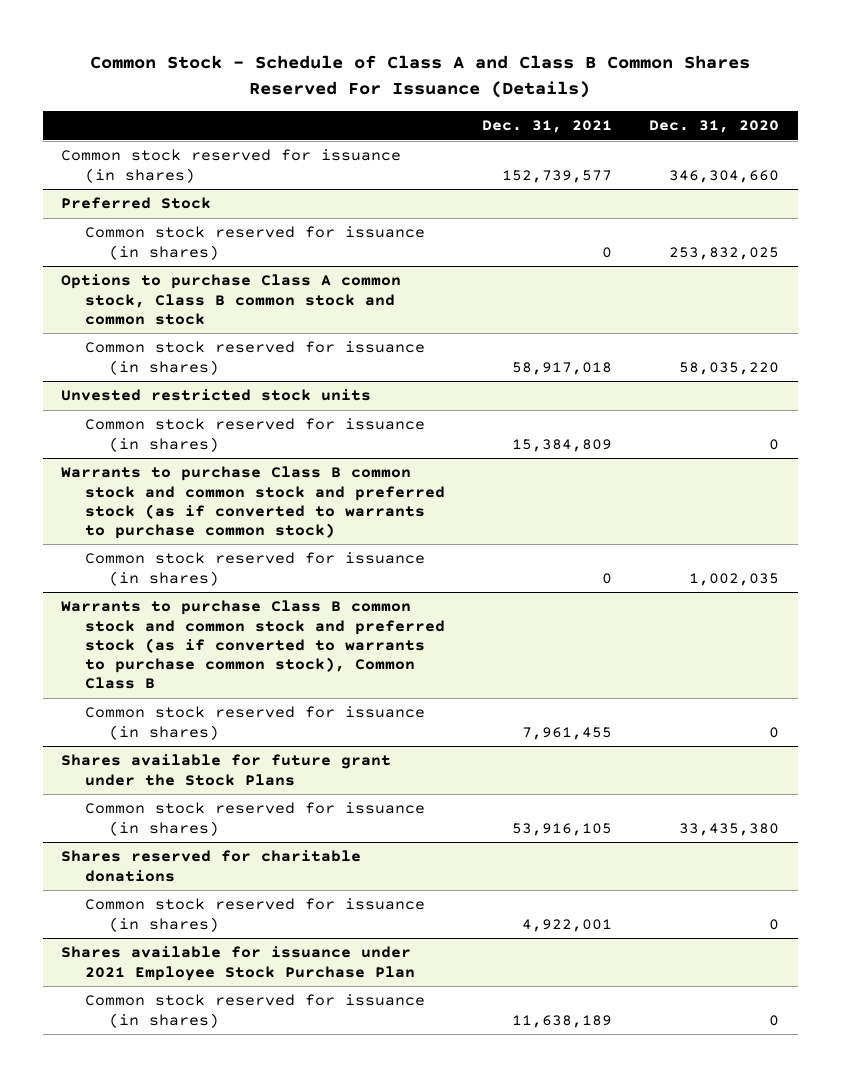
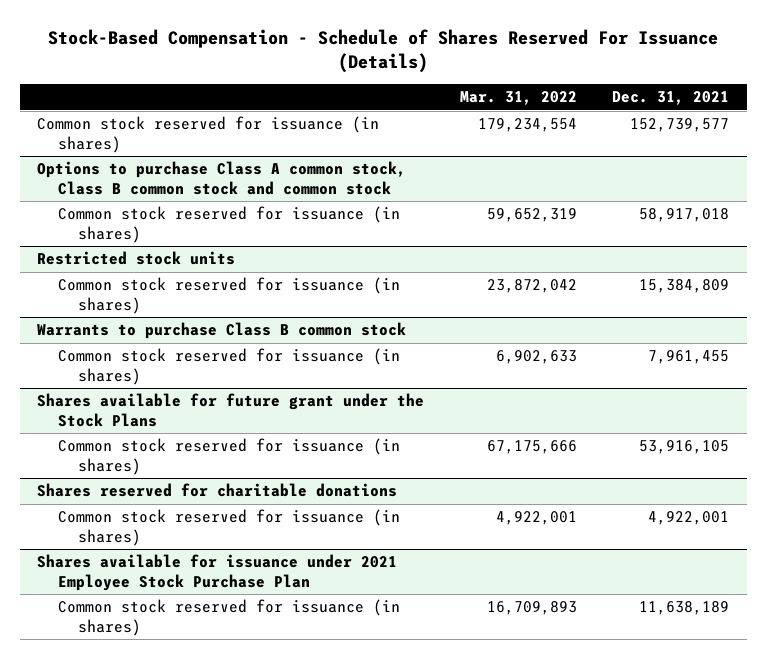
[90,55,751,99] Common Stock - Schedule of Class A and Class B Common Shares Reserved For Issuance (Details) -> [48,28,719,74] Stock-Based Compensation - Schedule of Shares Reserved For Issuance (Details)
[649,120,780,134] Dec. 31, 2020 -> none
none -> [459,91,577,106] Mar. 31, 2022
[61,197,212,210] Preferred Stock -> none
[85,226,426,260] Common stock reserved for issuance (in shares) -> none
[61,389,372,402] Unvested restricted stock units -> [37,251,236,266] Restricted stock units
[85,552,426,586] Common stock reserved for issuance (in shares) -> none
[61,600,446,689] Warrants to purchase Class B common stock and common stock and preferred stock (as if converted to warrants to purchase common stock), Common Class B -> none
[61,466,446,539] Warrants to purchase Class B common stock and common stock and preferred stock (as if converted to warrants to purchase common stock) -> [37,322,407,340] Warrants to purchase Class B common stock

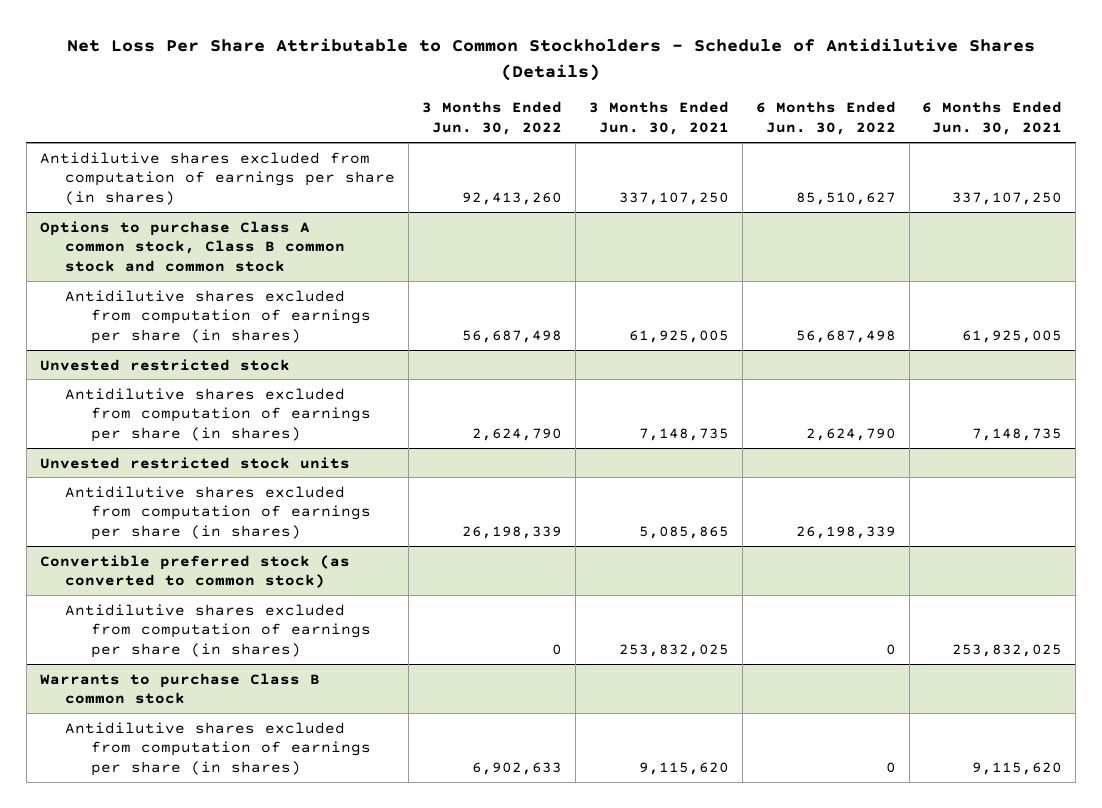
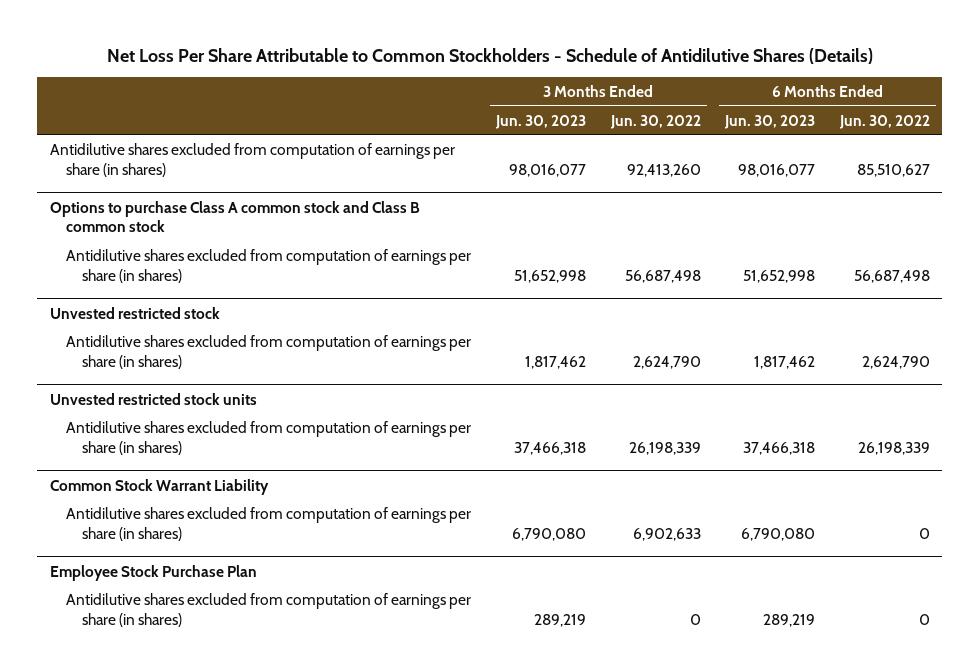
[588,101,729,136] 3 Months Ended Jun. 30, 2021 -> none
[922,101,1063,136] 6 Months Ended Jun. 30, 2021 -> none
none -> [494,114,586,129] Jun. 30, 2023
none -> [724,114,816,129] Jun. 30, 2023
[39,220,346,273] Options to purchase Class A common stock, Class B common stock and common stock -> [49,200,420,233] Options to purchase Class A common stock and Class B common stock
[39,554,350,589] Convertible preferred stock (as converted to common stock) -> none
[65,603,372,659] Antidilutive shares excluded from computation of earnings per share (in shares) -> none
[39,672,320,705] Warrants to purchase Class B common stock -> [49,478,269,495] Common Stock Warrant Liability
none -> [49,564,257,581] Employee Stock Purchase Plan
none -> [65,592,471,627] Antidilutive shares excluded from computation of earnings per share (in shares)

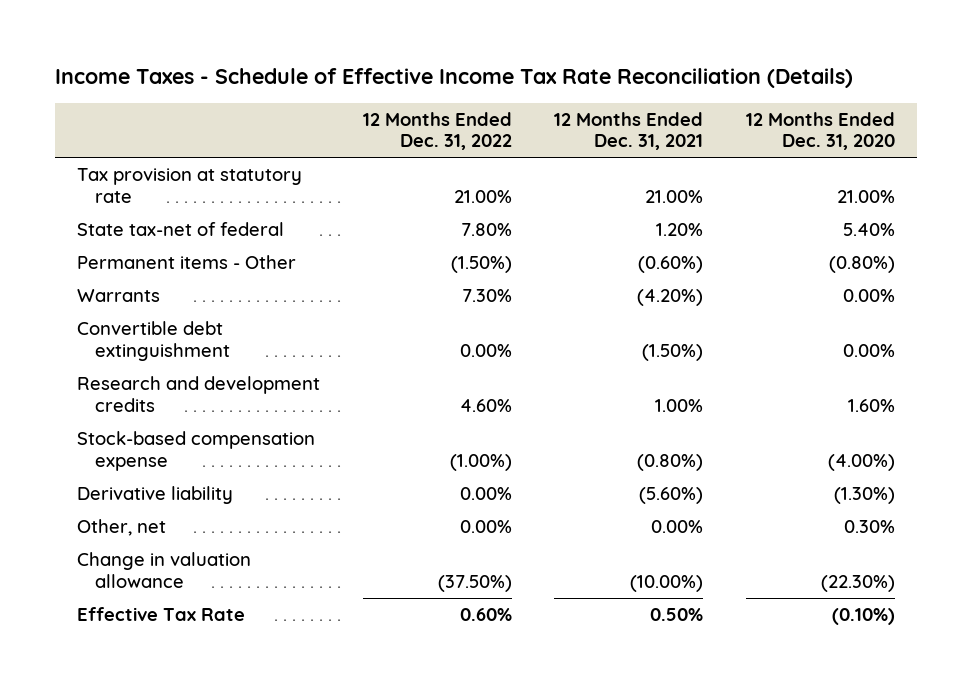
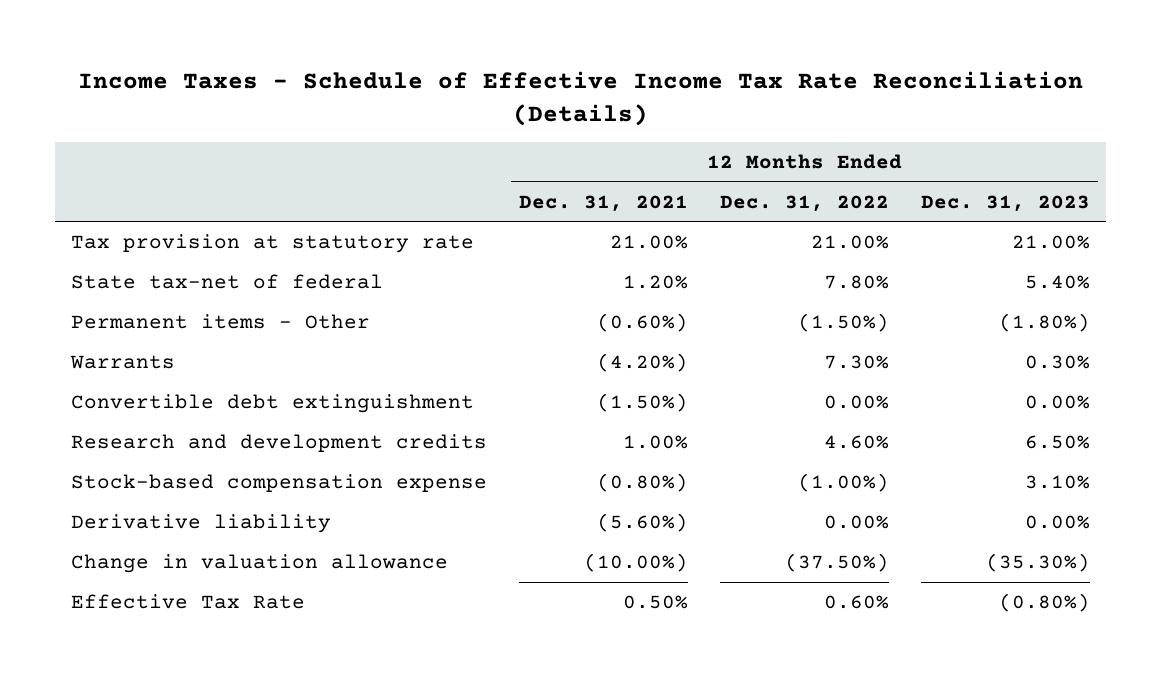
[746,111,896,151] 12 Months Ended Dec. 31, 2020 -> none
none -> [921,194,1091,212] Dec. 31, 2023
[76,519,166,537] Other, net -> none

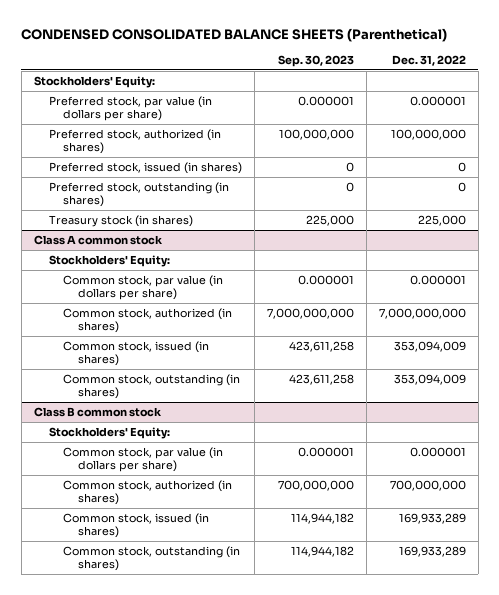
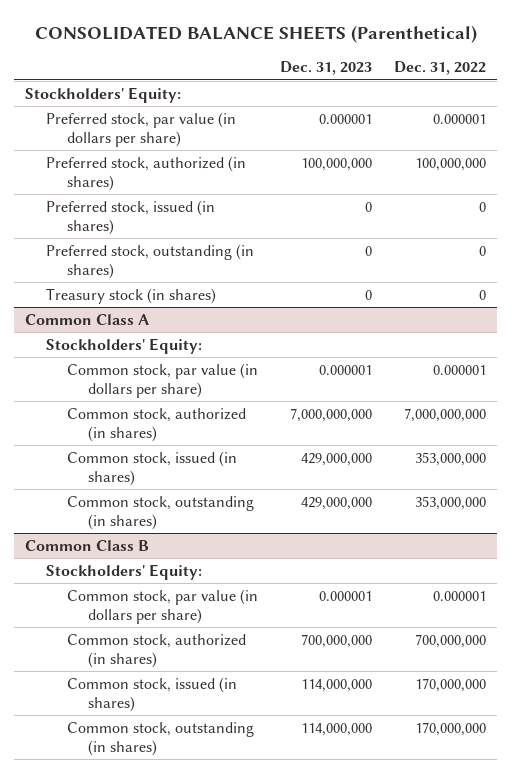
[21,27,448,42] CONDENSED CONSOLIDATED BALANCE SHEETS (Parenthetical) -> [34,24,477,43] CONSOLIDATED BALANCE SHEETS (Parenthetical)
[277,55,354,68] Sep. 30, 2023 -> none
none -> [280,61,373,76] Dec. 31, 2023
[417,214,466,226] 225,000 -> [479,289,487,300] 0
[33,234,163,245] Class A common stock -> [24,313,149,325] Common Class A
[393,340,466,352] 353,094,009 -> [415,451,487,466] 353,000,000
[393,373,466,385] 353,094,009 -> [415,495,487,510] 353,000,000
[33,406,162,417] Class B common stock -> [24,539,149,551] Common Class B
[398,512,466,524] 169,933,289 -> [415,677,487,692] 170,000,000
[398,545,466,557] 169,933,289 -> [415,721,487,736] 170,000,000

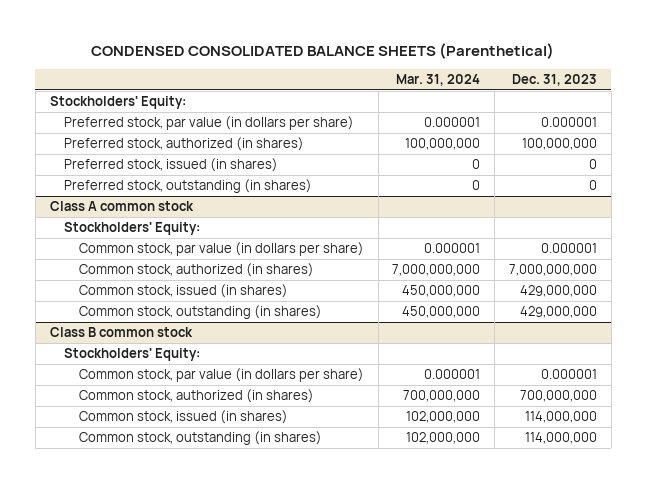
[34,24,477,43] CONSOLIDATED BALANCE SHEETS (Parenthetical) -> [91,42,555,59] CONDENSED CONSOLIDATED BALANCE SHEETS (Parenthetical)
[394,61,487,76] Dec. 31, 2022 -> none
none -> [396,74,481,87] Mar. 31, 2024
[46,287,217,304] Treasury stock (in shares) -> none
[24,313,149,325] Common Class A -> [49,201,194,212] Class A common stock
[24,539,149,551] Common Class B -> [49,327,193,338] Class B common stock

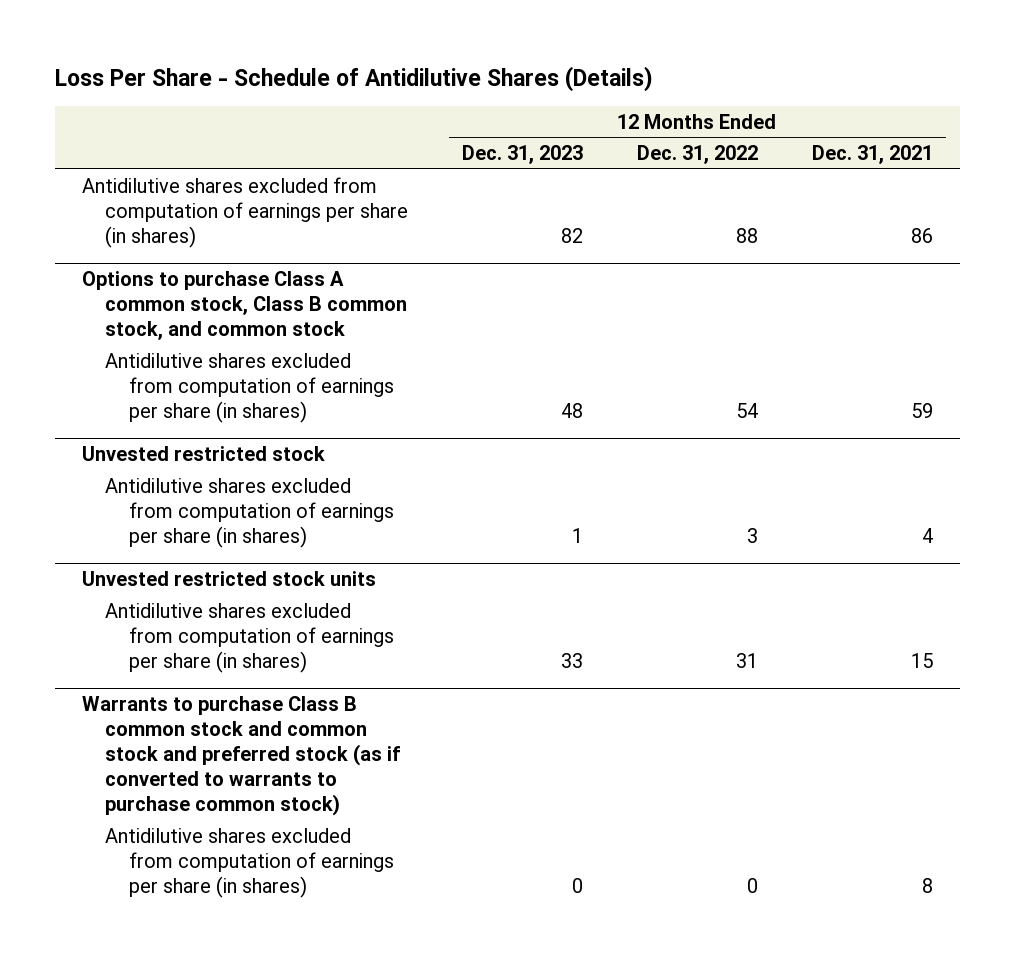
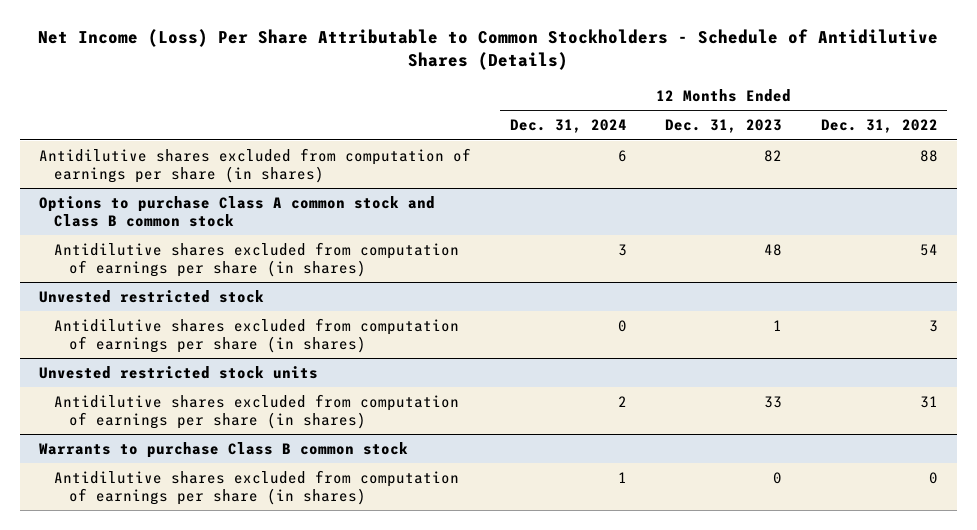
[54,66,653,93] Loss Per Share - Schedule of Antidilutive Shares (Details) -> [38,28,939,71] Net Income (Loss) Per Share Attributable to Common Stockholders - Schedule of Antidilutive Shares (Details)
[811,145,933,165] Dec. 31, 2021 -> none
none -> [509,119,627,134] Dec. 31, 2024
[81,271,408,341] Options to purchase Class A common stock, Class B common stock, and common stock -> [39,195,436,227] Options to purchase Class A common stock and Class B common stock
[81,696,401,817] Warrants to purchase Class B common stock and common stock and preferred stock (as if converted to warrants to purchase common stock) -> [39,441,409,458] Warrants to purchase Class B common stock

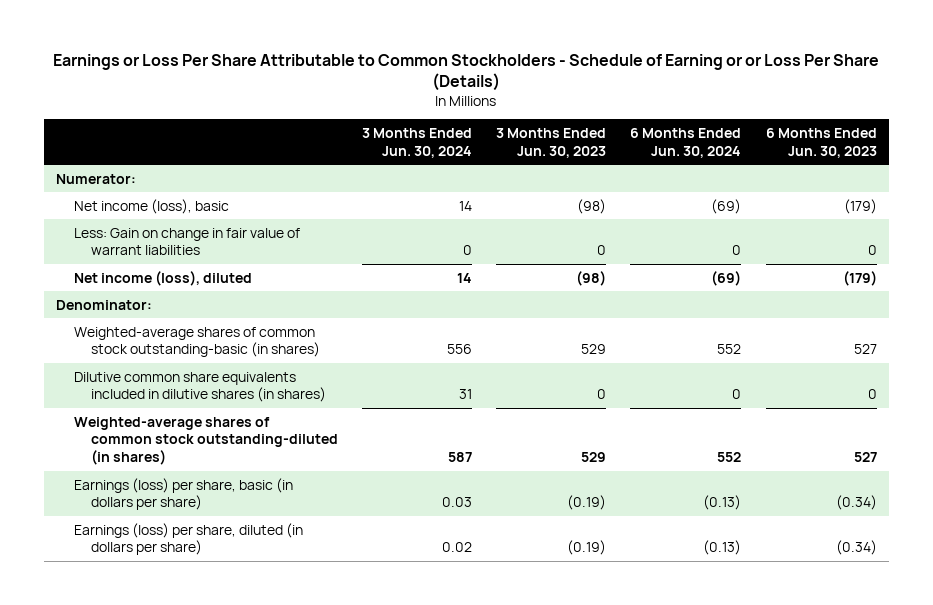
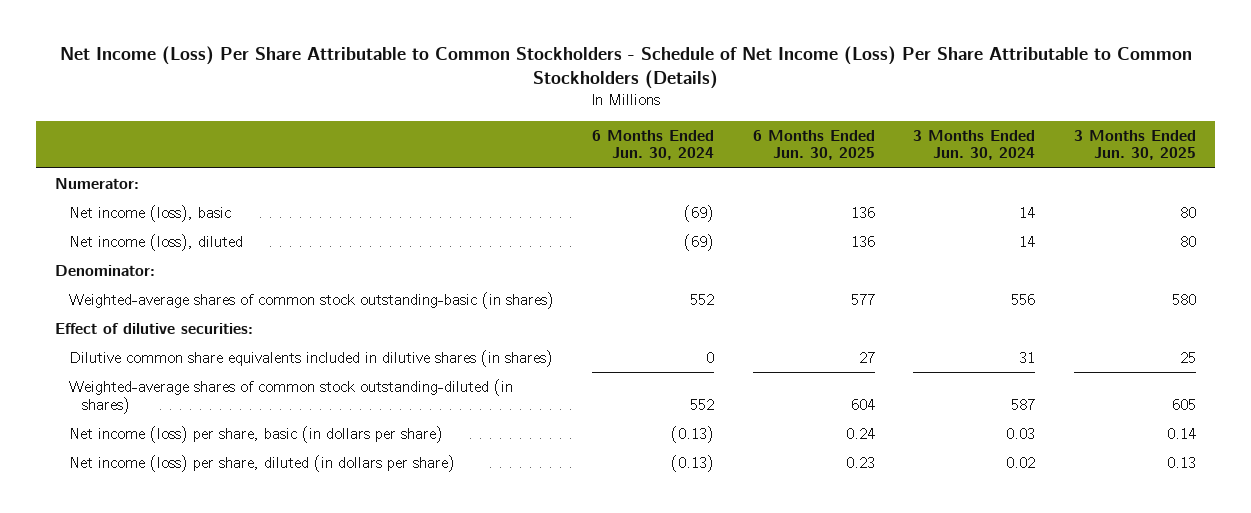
[53,53,880,91] Earnings or Loss Per Share Attributable to Common Stockholders - Schedule of Earning or or Loss Per Share (Details) -> [59,46,1192,90] Net Income (Loss) Per Share Attributable to Common Stockholders - Schedule of Net Income (Loss) Per Share Attributable to Common Stockholders (Details)
[496,127,607,158] 3 Months Ended Jun. 30, 2023 -> none
[765,127,877,158] 6 Months Ended Jun. 30, 2023 -> none
none -> [752,129,875,161] 6 Months Ended Jun. 30, 2025
none -> [1073,129,1196,161] 3 Months Ended Jun. 30, 2025
[73,227,300,256] Less: Gain on change in fair value of warrant liabilities -> none
none -> [55,322,254,334] Effect of dilutive securities:
[73,477,293,511] Earnings (loss) per share, basic (in dollars per share) -> [68,425,443,443] Net income (loss) per share, basic (in dollars per share)
[73,522,303,556] Earnings (loss) per share, diluted (in dollars per share) -> [68,454,455,472] Net income (loss) per share, diluted (in dollars per share)

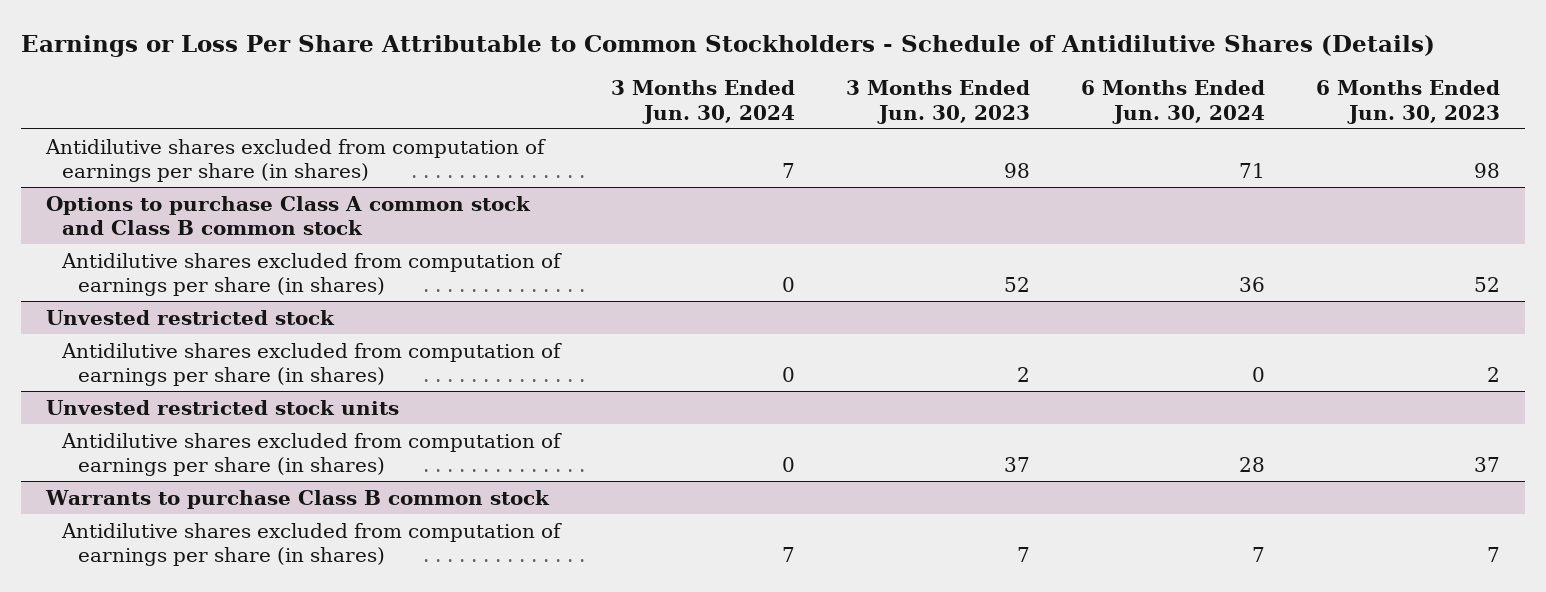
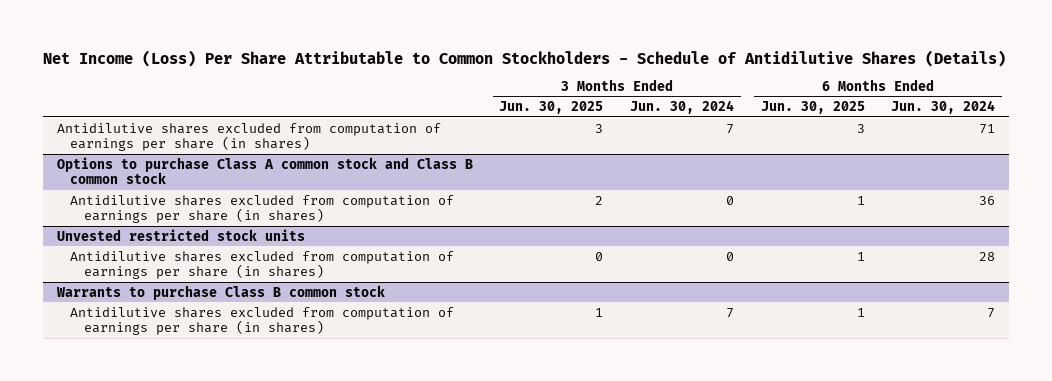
[20,34,1435,57] Earnings or Loss Per Share Attributable to Common Stockholders - Schedule of Antidilutive Shares (Details) -> [43,49,1007,67] Net Income (Loss) Per Share Attributable to Common Stockholders - Schedule of Antidilutive Shares (Details)
[845,80,1030,124] 3 Months Ended Jun. 30, 2023 -> none
[1315,80,1500,124] 6 Months Ended Jun. 30, 2023 -> none
none -> [499,101,604,115] Jun. 30, 2025
none -> [760,101,865,115] Jun. 30, 2025
[46,309,336,325] Unvested restricted stock -> none
[61,342,563,387] Antidilutive shares excluded from computation of earnings per share (in shares) -> none

